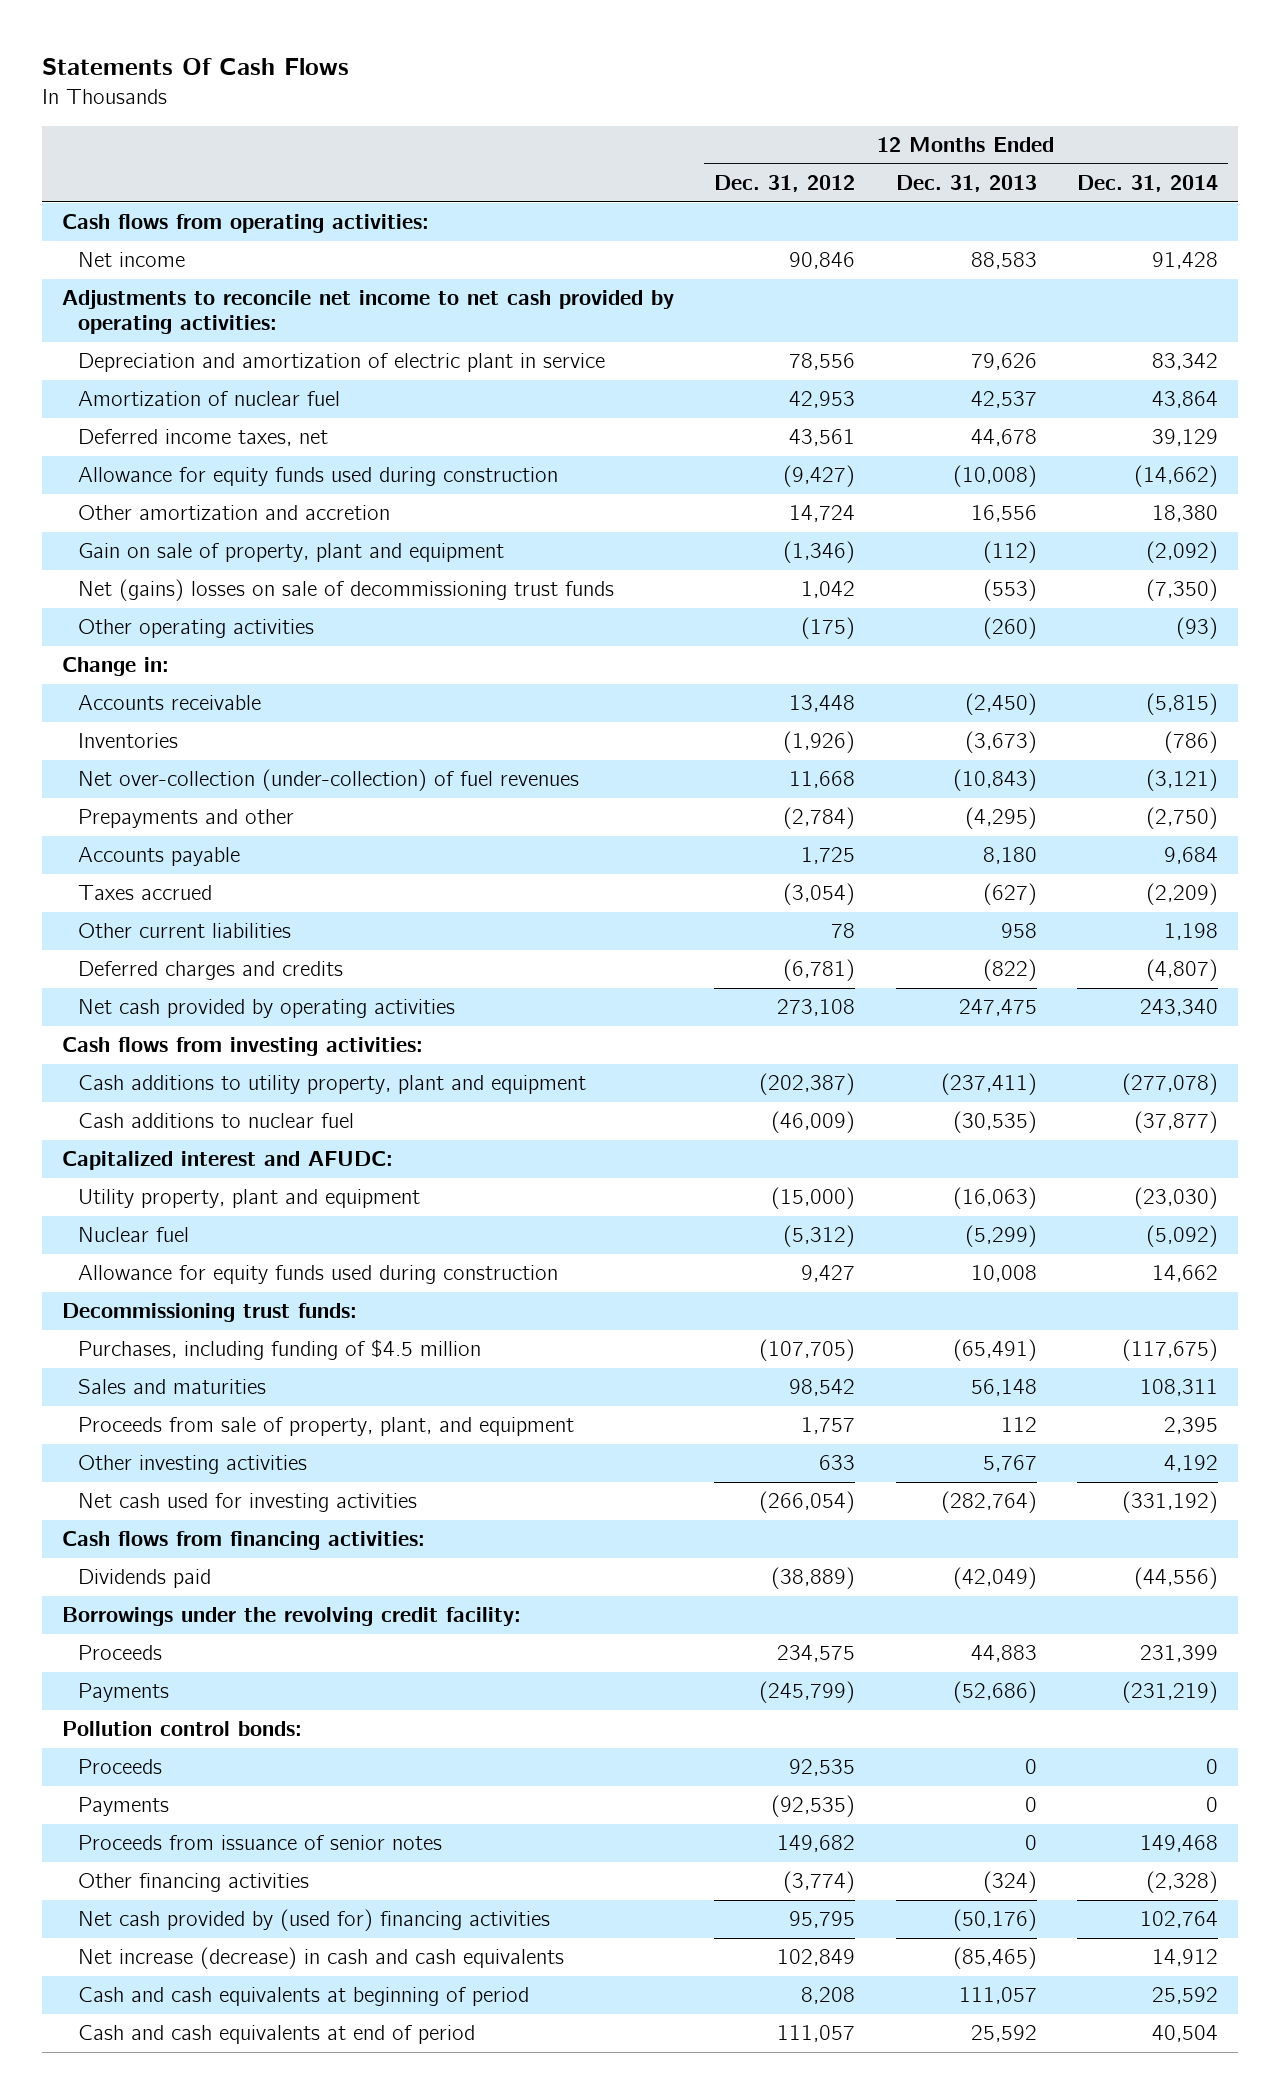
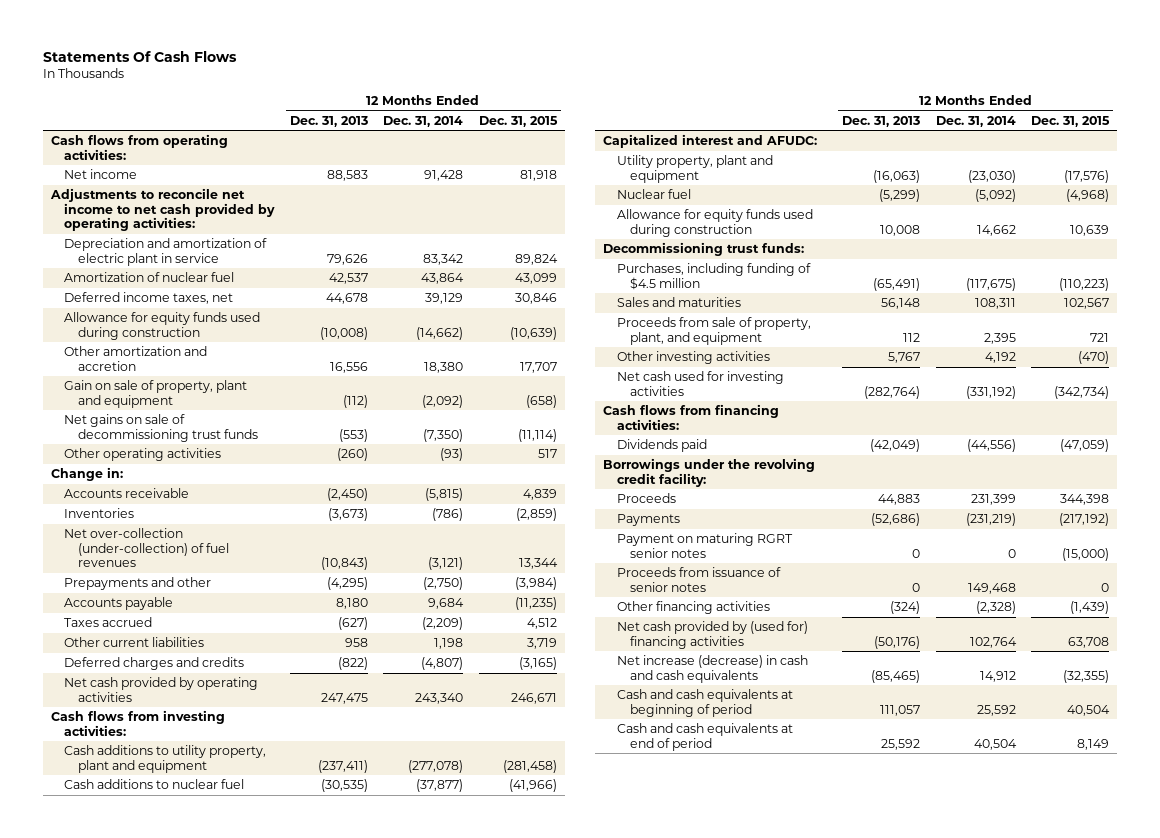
[714,175,856,193] Dec. 31, 2012 -> none
none -> [478,115,558,127] Dec. 31, 2015
[78,579,615,602] Net (gains) losses on sale of decommissioning trust funds -> [64,414,258,442] Net gains on sale of decommissioning trust funds
[62,1721,303,1737] Pollution control bonds: -> none
[78,1759,163,1775] Proceeds -> none
[78,1797,170,1817] Payments -> none
none -> [616,533,793,558] Payment on maturing RGRT senior notes

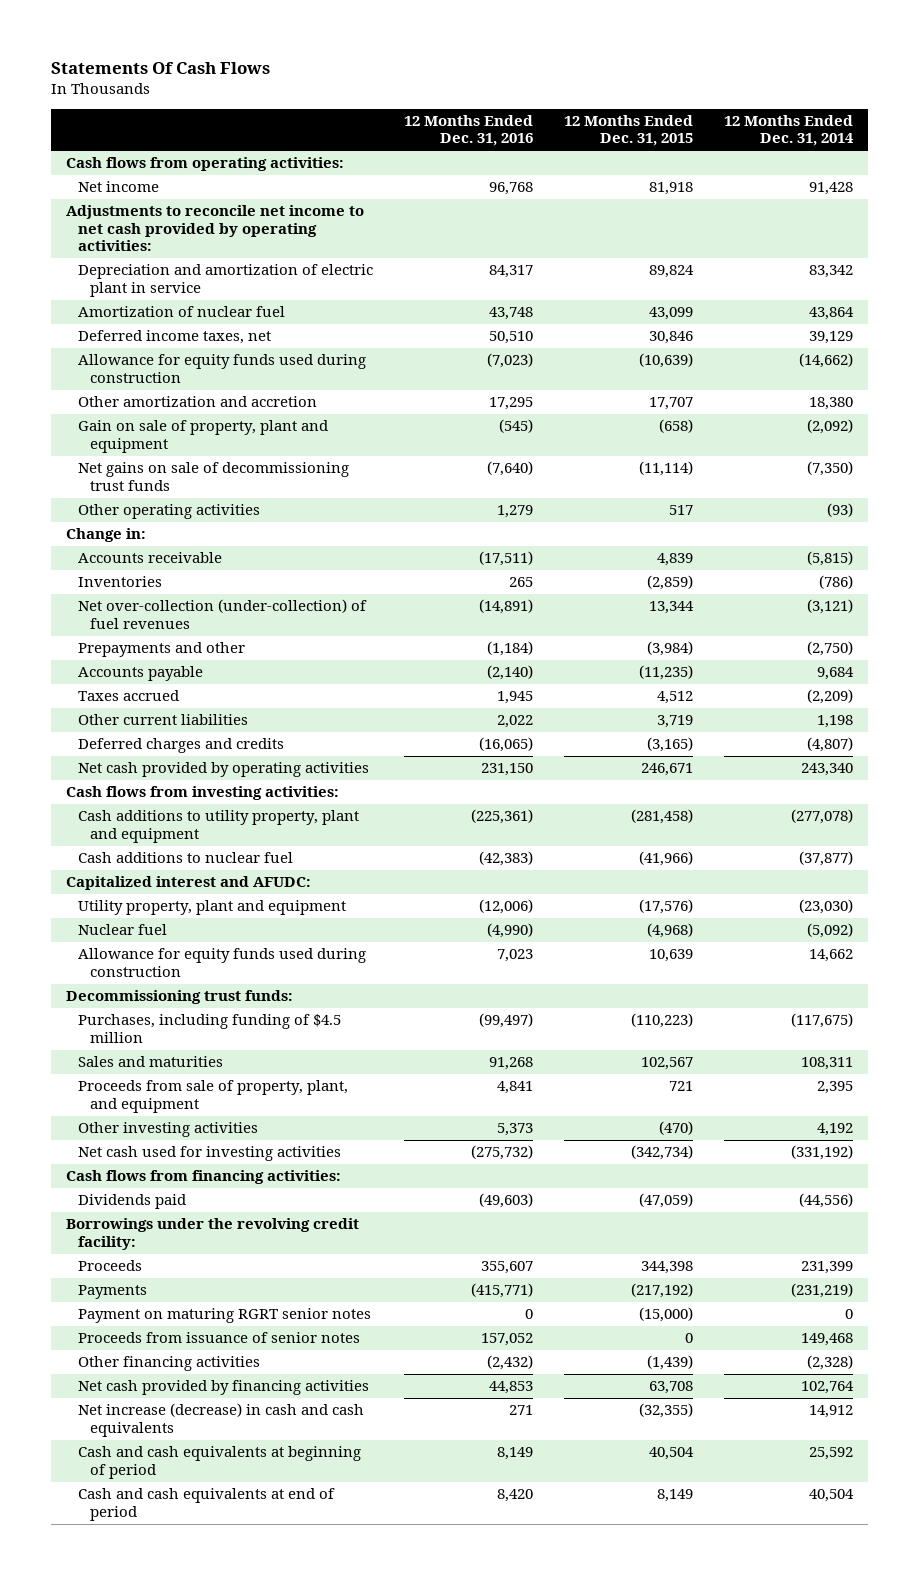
[289,115,368,127] Dec. 31, 2013 -> none
none -> [404,115,534,147] 12 Months Ended Dec. 31, 2016
[616,621,808,649] Net cash provided by (used for) financing activities -> [78,1380,370,1396] Net cash provided by financing activities

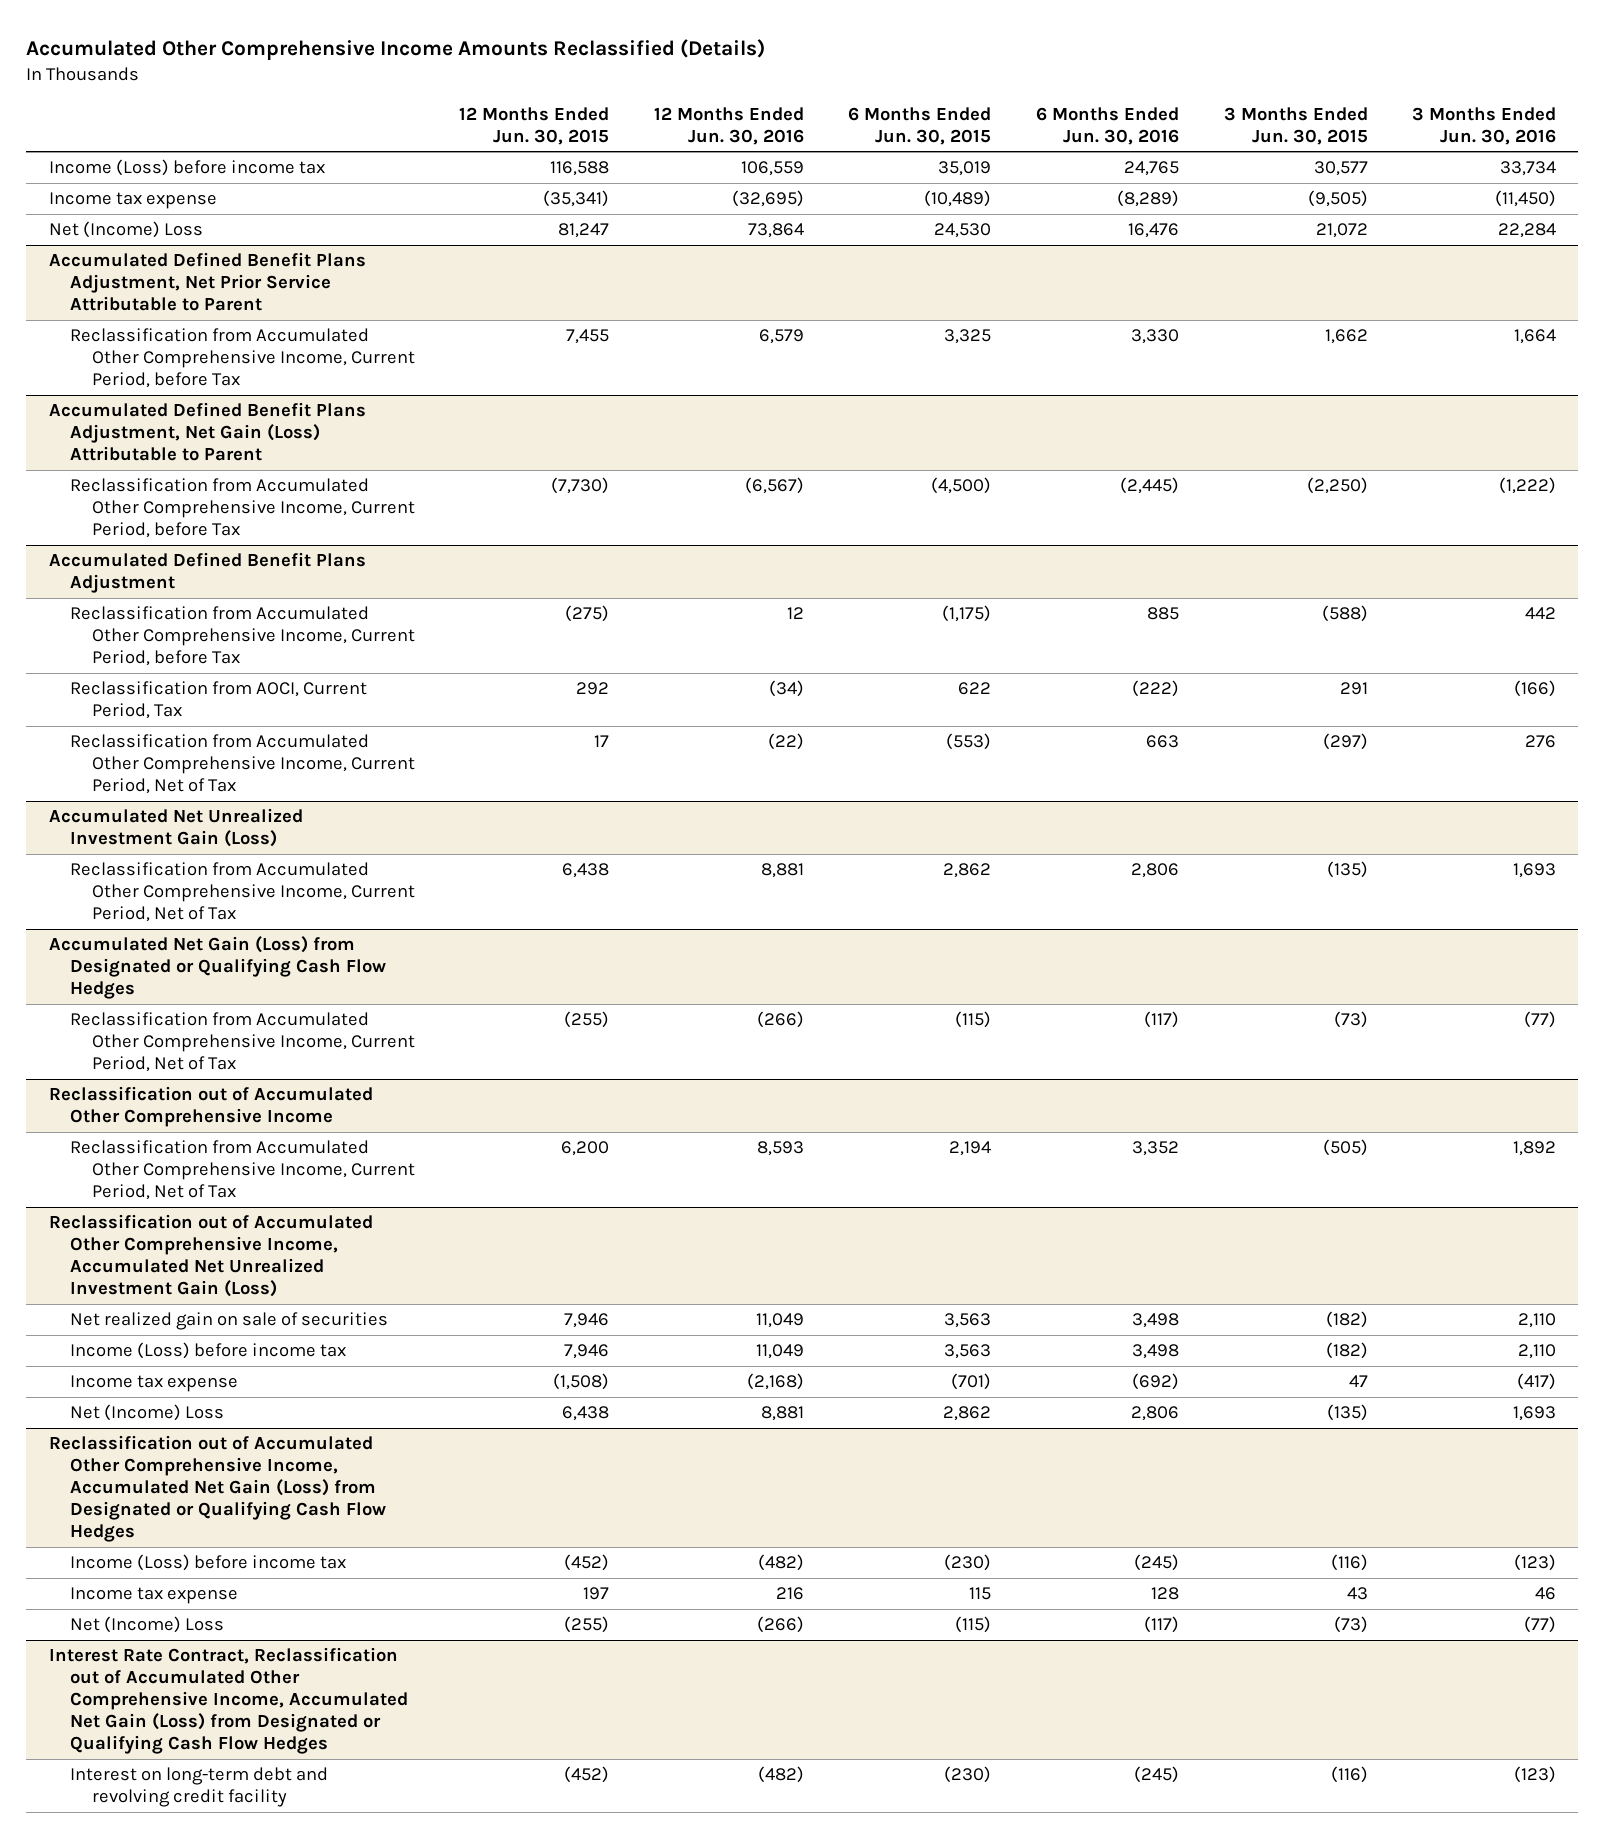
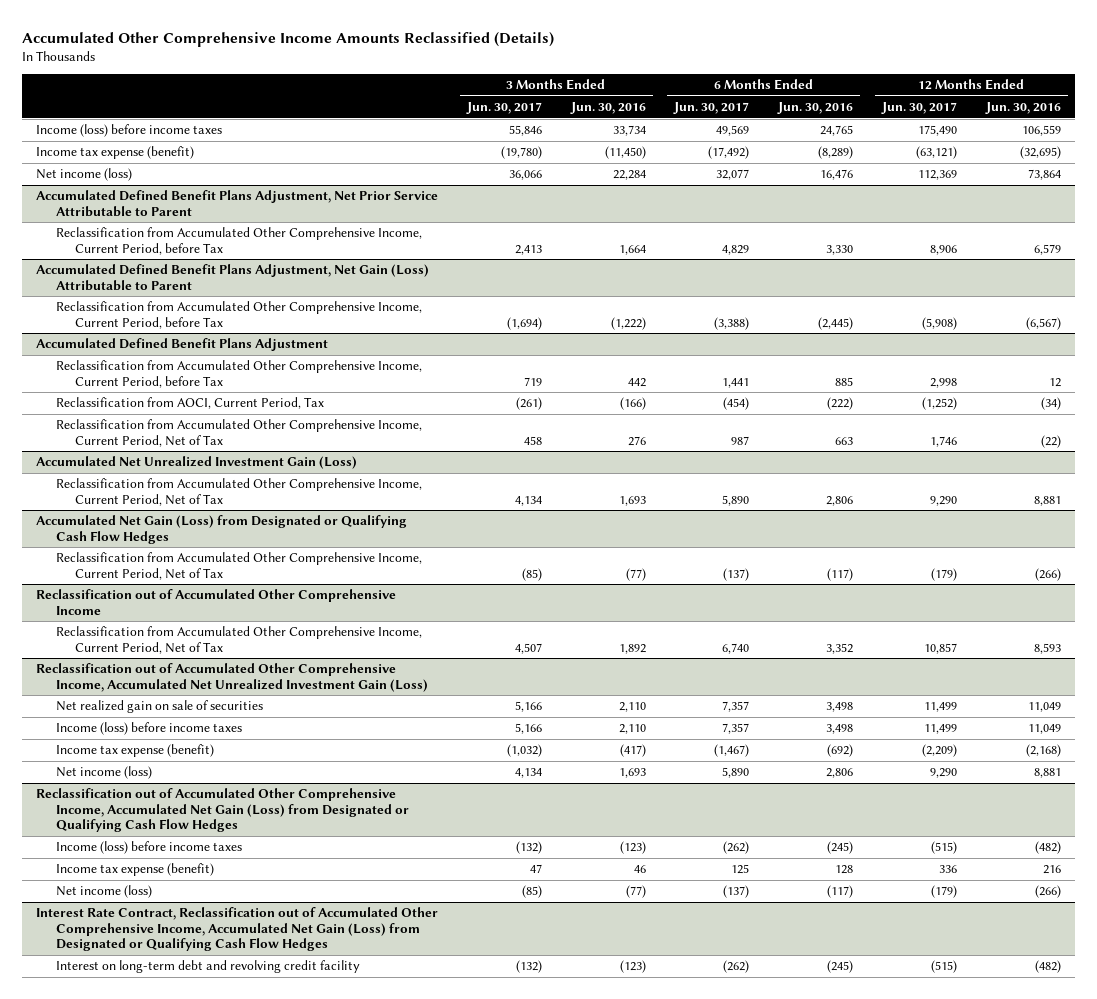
[459,106,610,145] 12 Months Ended Jun. 30, 2015 -> none
[848,106,992,145] 6 Months Ended Jun. 30, 2015 -> none
[1223,106,1368,145] 3 Months Ended Jun. 30, 2015 -> none
none -> [465,102,542,115] Jun. 30, 2017
none -> [673,102,750,115] Jun. 30, 2017
none -> [880,102,957,115] Jun. 30, 2017
[48,159,325,177] Income (Loss) before income tax -> [36,124,223,138] Income (loss) before income taxes
[48,192,217,210] Income tax expense -> [36,146,195,160] Income tax expense (benefit)
[48,221,203,239] Net (Income) Loss -> [36,168,133,182] Net income (loss)
[70,1342,347,1360] Income (Loss) before income tax -> [55,722,242,736] Income (loss) before income taxes
[70,1375,239,1393] Income tax expense -> [55,744,214,758] Income tax expense (benefit)
[70,1404,225,1422] Net (Income) Loss -> [55,766,152,780] Net income (loss)
[70,1554,347,1572] Income (Loss) before income tax -> [55,841,242,855] Income (loss) before income taxes
[70,1587,239,1605] Income tax expense -> [55,863,214,877] Income tax expense (benefit)
[70,1616,225,1634] Net (Income) Loss -> [55,885,152,899] Net income (loss)

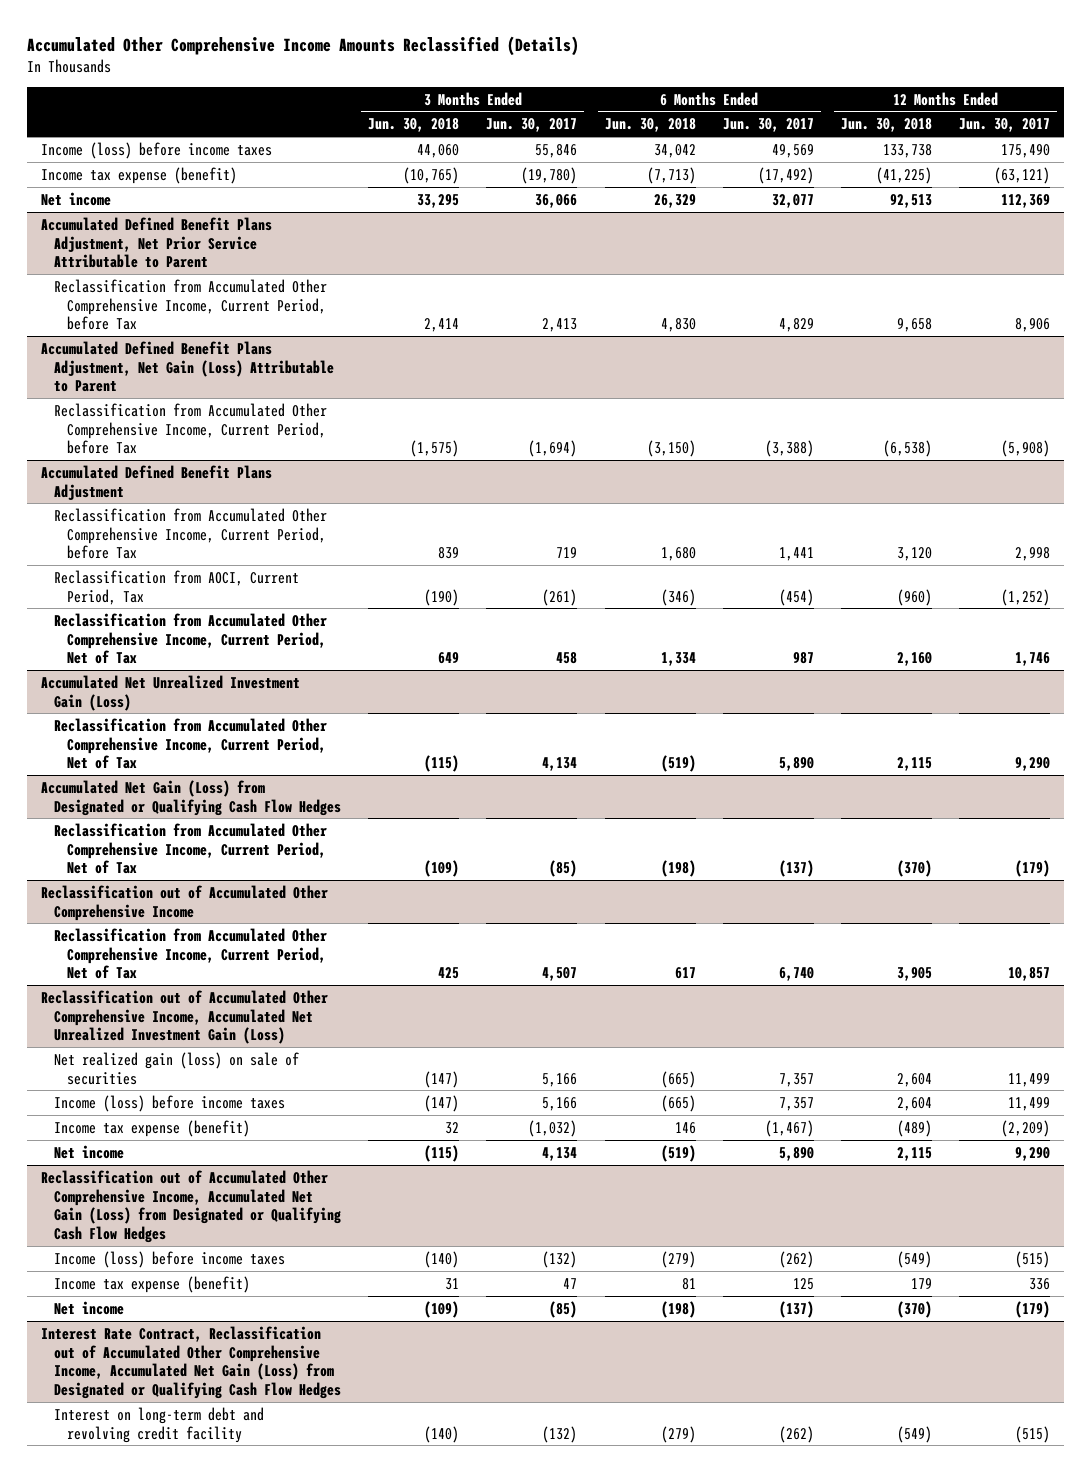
[569,102,646,115] Jun. 30, 2016 -> none
[777,102,854,115] Jun. 30, 2016 -> none
[984,102,1061,115] Jun. 30, 2016 -> none
none -> [368,118,460,133] Jun. 30, 2018
none -> [604,118,696,133] Jun. 30, 2018
none -> [841,118,933,133] Jun. 30, 2018
[36,168,133,182] Net income (loss) -> [40,191,111,206] Net income
[55,700,263,714] Net realized gain on sale of securities -> [53,1051,299,1085] Net realized gain (loss) on sale of securities
[55,766,152,780] Net income (loss) -> [53,1144,124,1159] Net income
[55,885,152,899] Net income (loss) -> [53,1300,124,1315] Net income

